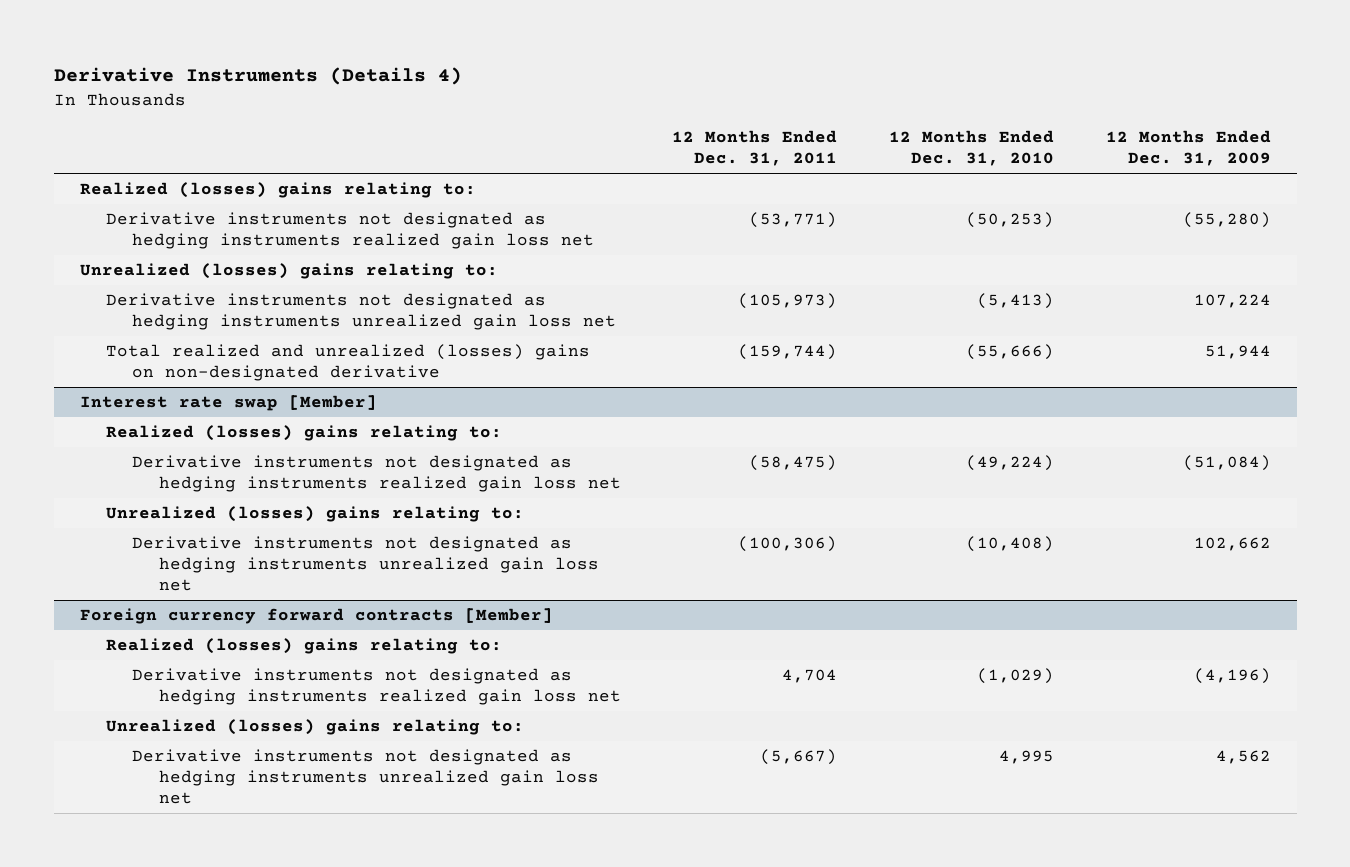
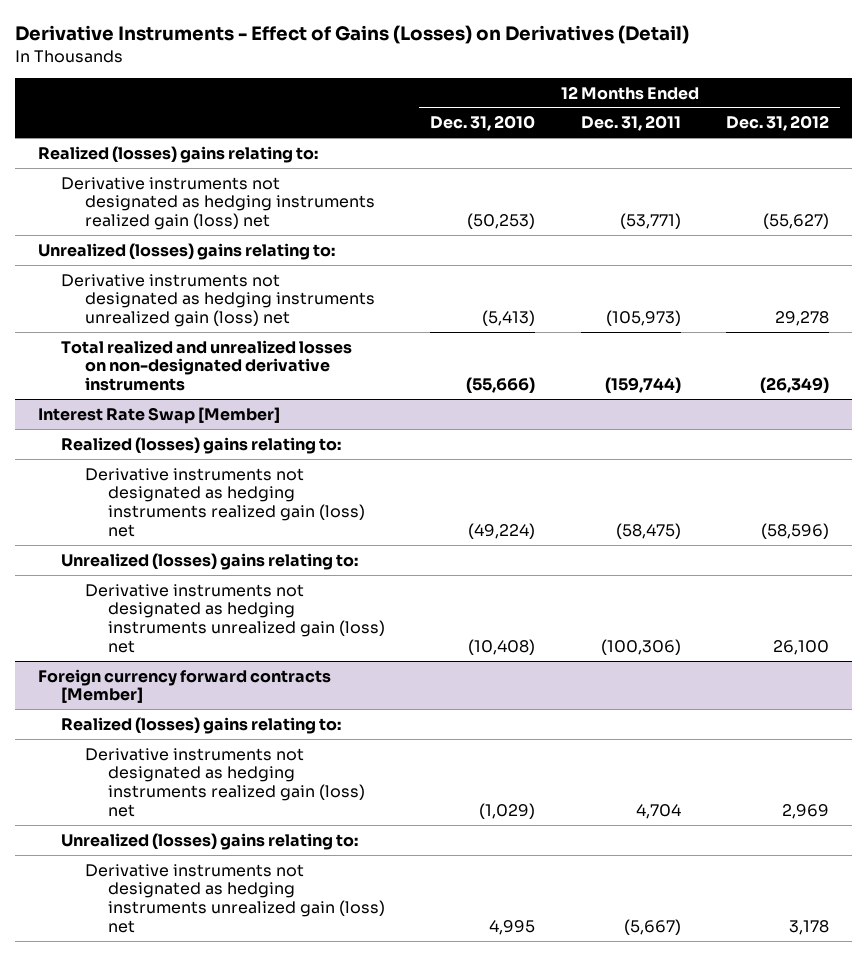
[53,66,462,85] Derivative Instruments (Details 4) -> [15,25,690,45] Derivative Instruments - Effect of Gains (Losses) on Derivatives (Detail)
[1105,130,1271,167] 12 Months Ended Dec. 31, 2009 -> none
none -> [726,115,830,132] Dec. 31, 2012
[105,212,595,250] Derivative instruments not designated as hedging instruments realized gain loss net -> [61,176,375,231] Derivative instruments not designated as hedging instruments realized gain (loss) net
[105,293,617,331] Derivative instruments not designated as hedging instruments unrealized gain loss net -> [61,273,375,328] Derivative instruments not designated as hedging instruments unrealized gain (loss) net
[105,344,590,382] Total realized and unrealized (losses) gains on non-designated derivative -> [61,339,353,392] Total realized and unrealized losses on non-designated derivative instruments
[79,395,377,412] Interest rate swap [Member] -> [37,406,280,424] Interest Rate Swap [Member]
[132,455,621,493] Derivative instruments not designated as hedging instruments realized gain loss net -> [84,467,366,537] Derivative instruments not designated as hedging instruments realized gain (loss) net
[132,536,599,592] Derivative instruments not designated as hedging instruments unrealized gain loss net -> [84,583,386,653] Derivative instruments not designated as hedging instruments unrealized gain (loss) net
[132,668,621,706] Derivative instruments not designated as hedging instruments realized gain loss net -> [84,747,366,817] Derivative instruments not designated as hedging instruments realized gain (loss) net
[132,749,599,805] Derivative instruments not designated as hedging instruments unrealized gain loss net -> [84,863,386,933] Derivative instruments not designated as hedging instruments unrealized gain (loss) net

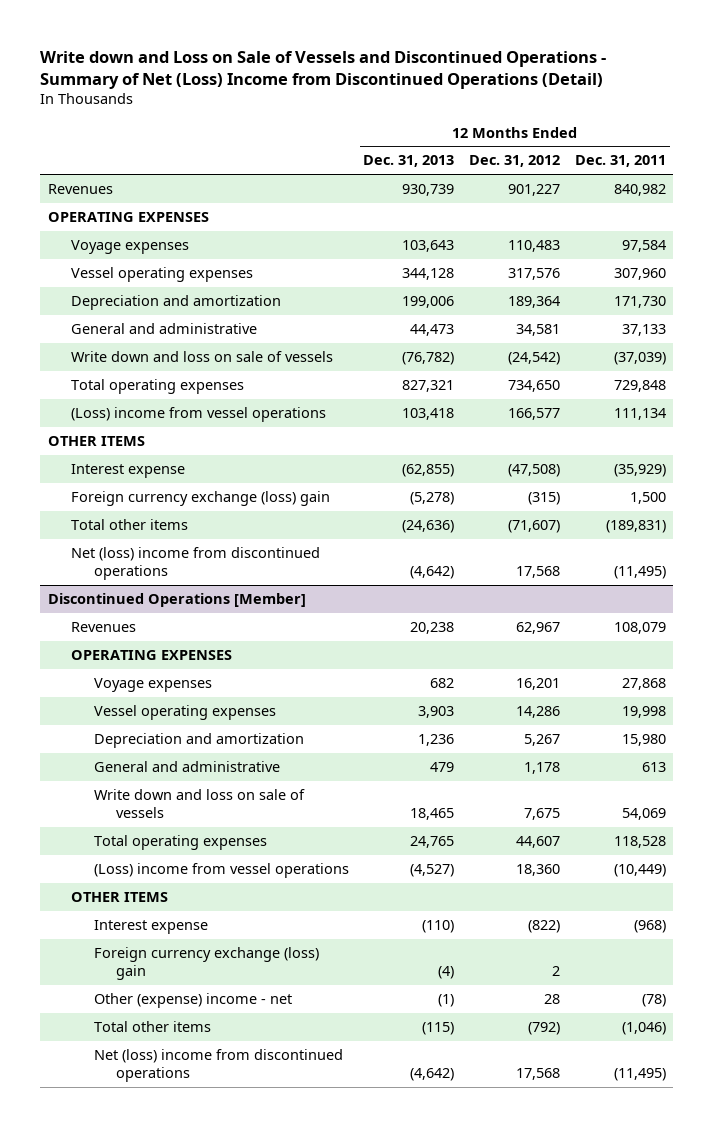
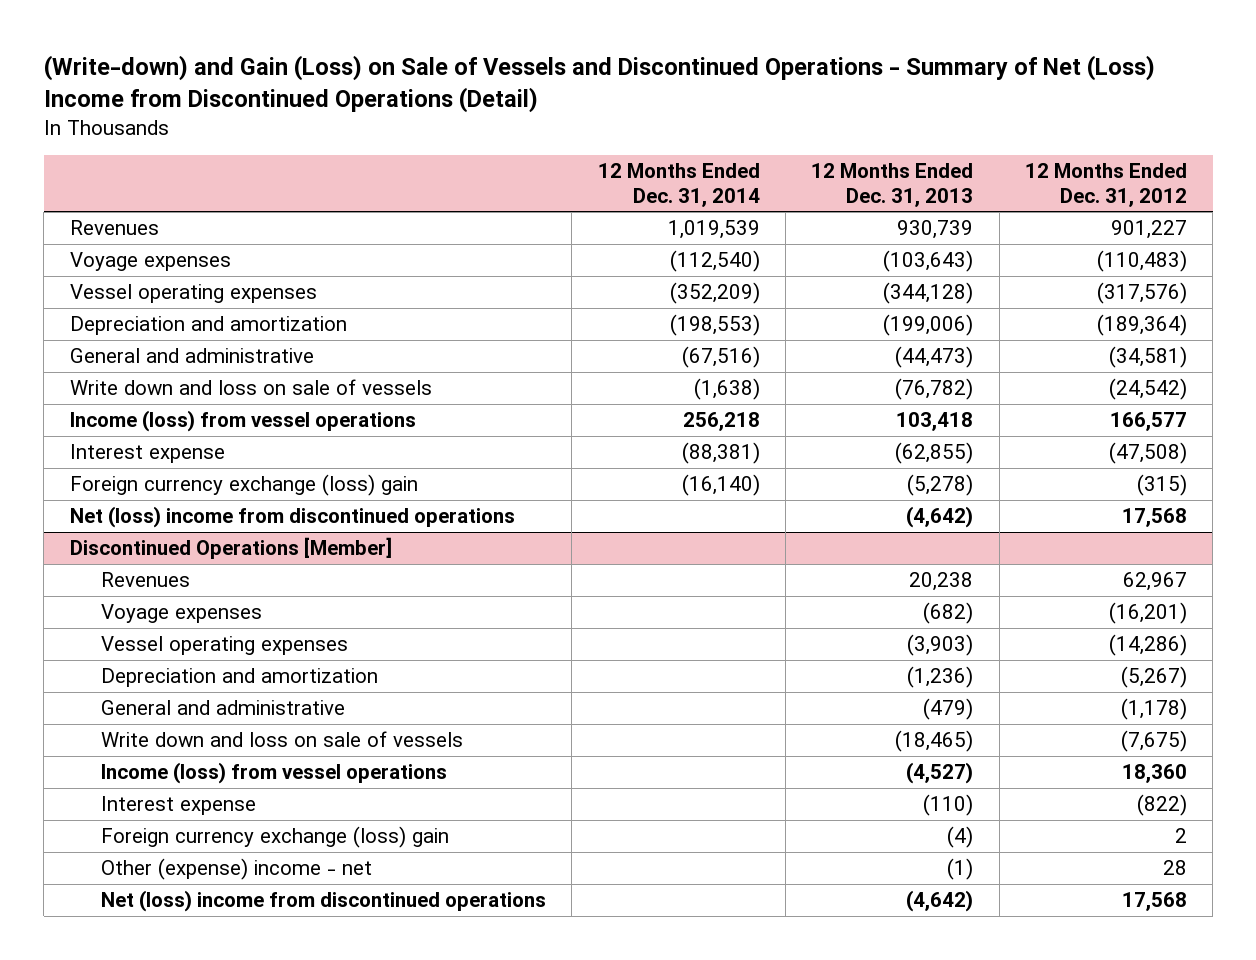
[40,50,607,89] Write down and Loss on Sale of Vessels and Discontinued Operations - Summary of Net (Loss) Income from Discontinued Operations (Detail) -> [43,55,1155,114] (Write-down) and Gain (Loss) on Sale of Vessels and Discontinued Operations - Summary of Net (Loss) Income from Discontinued Operations (Detail)
[574,155,666,168] Dec. 31, 2011 -> none
none -> [597,163,760,207] 12 Months Ended Dec. 31, 2014
[47,212,209,223] OPERATING EXPENSES -> none
[402,240,455,253] 103,643 -> [883,250,974,273] (103,643)
[508,240,561,253] 110,483 -> [1096,250,1187,273] (110,483)
[402,268,455,281] 344,128 -> [883,282,974,305] (344,128)
[508,268,561,281] 317,576 -> [1096,282,1187,305] (317,576)
[402,296,455,309] 199,006 -> [883,314,974,337] (199,006)
[508,296,561,309] 189,364 -> [1096,314,1187,337] (189,364)
[410,324,455,337] 44,473 -> [895,346,974,369] (44,473)
[516,324,561,337] 34,581 -> [1108,346,1187,369] (34,581)
[70,379,244,395] Total operating expenses -> none
[47,436,145,447] OTHER ITEMS -> none
[70,407,326,423] (Loss) income from vessel operations -> [69,410,416,433] Income (loss) from vessel operations
[70,519,188,531] Total other items -> none
[70,650,232,661] OPERATING EXPENSES -> none
[93,835,267,851] Total operating expenses -> none
[70,892,168,903] OTHER ITEMS -> none
[430,678,455,689] 682 -> [923,602,974,625] (682)
[516,678,561,691] 16,201 -> [1108,602,1187,625] (16,201)
[418,706,455,719] 3,903 -> [907,634,974,657] (3,903)
[516,706,561,719] 14,286 -> [1108,634,1187,657] (14,286)
[418,734,455,747] 1,236 -> [907,666,974,689] (1,236)
[524,734,561,747] 5,267 -> [1120,666,1187,689] (5,267)
[430,762,455,773] 479 -> [923,698,974,721] (479)
[524,762,561,775] 1,178 -> [1120,698,1187,721] (1,178)
[410,807,455,820] 18,465 -> [895,730,974,753] (18,465)
[524,807,561,820] 7,675 -> [1120,730,1187,753] (7,675)
[93,863,349,879] (Loss) income from vessel operations -> [101,762,448,785] Income (loss) from vessel operations
[93,1021,211,1033] Total other items -> none

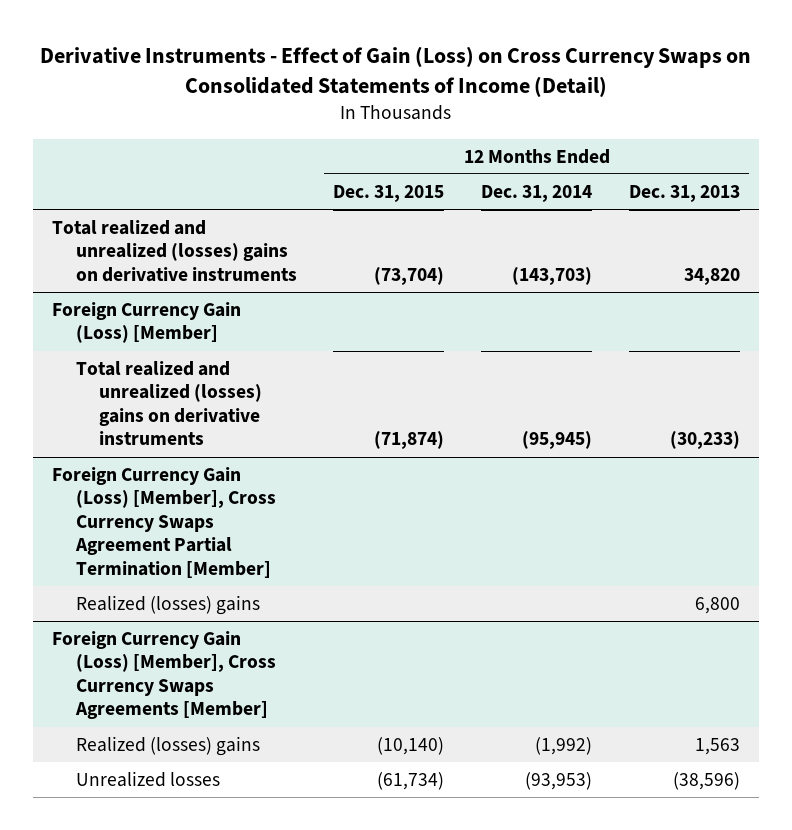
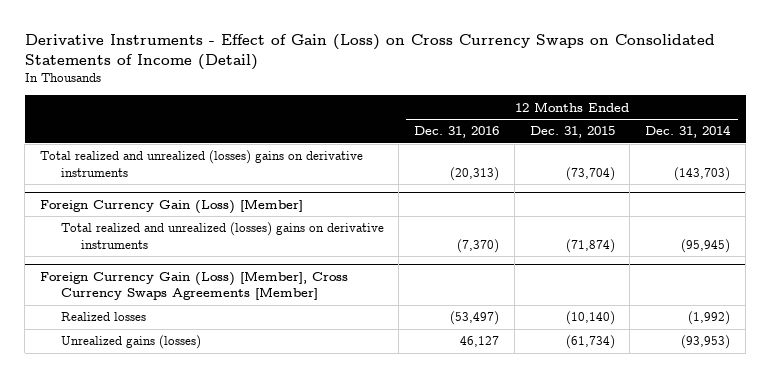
[629,184,741,202] Dec. 31, 2013 -> none
none -> [414,126,500,139] Dec. 31, 2016
[51,467,276,578] Foreign Currency Gain (Loss) [Member], Cross Currency Swaps Agreement Partial Termination [Member] -> none
[75,595,260,616] Realized (losses) gains -> none
[75,736,260,757] Realized (losses) gains -> [60,312,146,322] Realized losses
[75,771,220,788] Unrealized losses -> [60,335,201,350] Unrealized gains (losses)

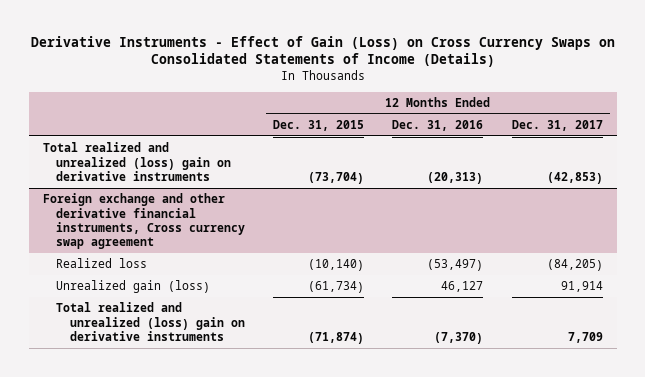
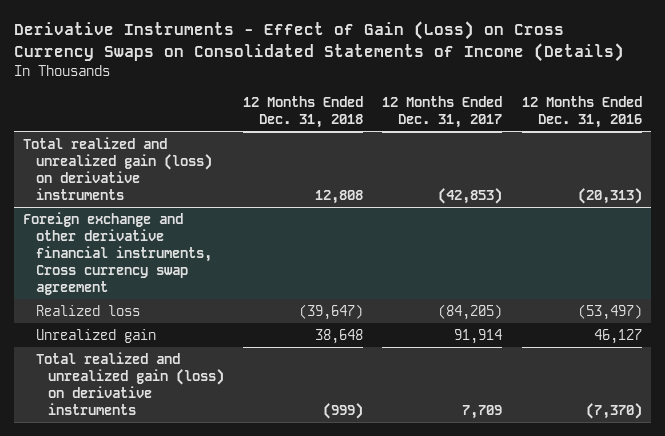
[273,119,365,131] Dec. 31, 2015 -> none
none -> [243,95,364,128] 12 Months Ended Dec. 31, 2018
[42,142,232,181] Total realized and unrealized (loss) gain on derivative instruments -> [23,137,212,200] Total realized and unrealized gain (loss) on derivative instruments
[56,280,211,294] Unrealized gain (loss) -> [35,329,156,344] Unrealized gain
[56,302,245,341] Total realized and unrealized (loss) gain on derivative instruments -> [35,352,225,415] Total realized and unrealized gain (loss) on derivative instruments

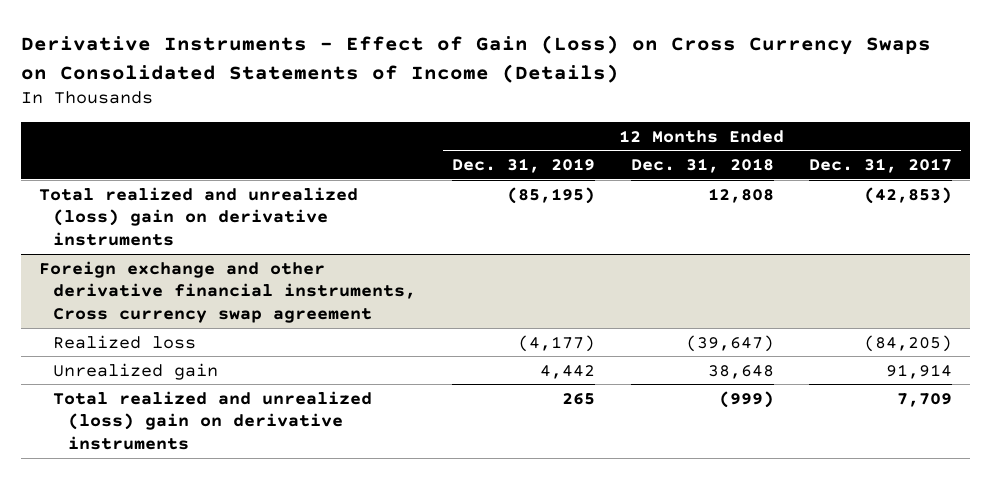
[521,95,642,128] 12 Months Ended Dec. 31, 2016 -> none
none -> [451,157,595,173] Dec. 31, 2019
[23,137,212,200] Total realized and unrealized gain (loss) on derivative instruments -> [38,186,358,247] Total realized and unrealized (loss) gain on derivative instruments
[35,352,225,415] Total realized and unrealized gain (loss) on derivative instruments -> [53,390,373,451] Total realized and unrealized (loss) gain on derivative instruments

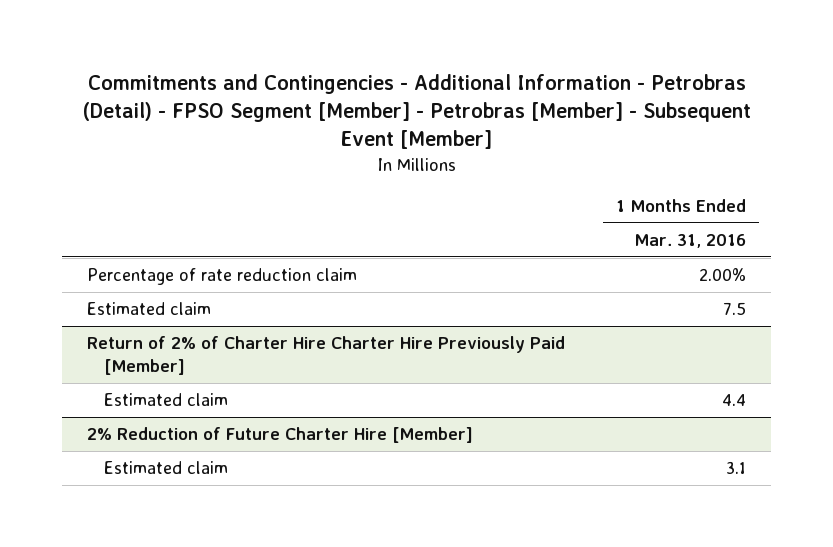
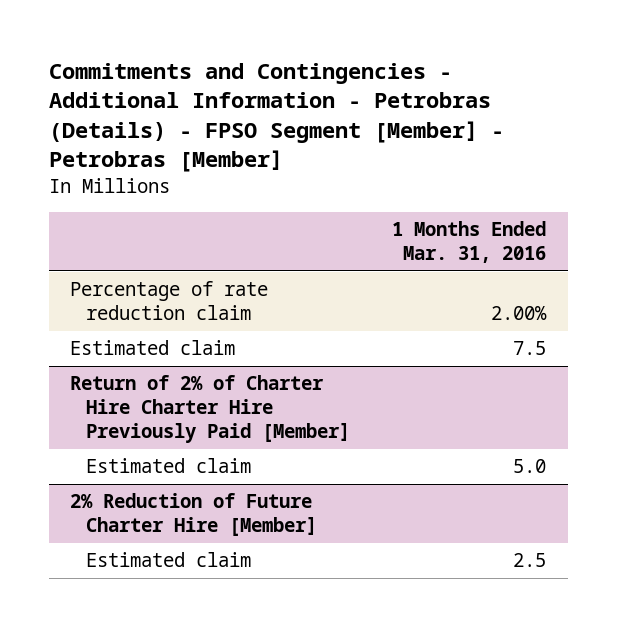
[82,74,751,150] Commitments and Contingencies - Additional Information - Petrobras (Detail) - FPSO Segment [Member] - Petrobras [Member] - Subsequent Event [Member] -> [49,62,505,173] Commitments and Contingencies - Additional Information - Petrobras (Details) - FPSO Segment [Member] - Petrobras [Member]
[722,394,747,407] 4.4 -> [513,459,547,474] 5.0
[726,461,747,475] 3.1 -> [513,553,547,568] 2.5

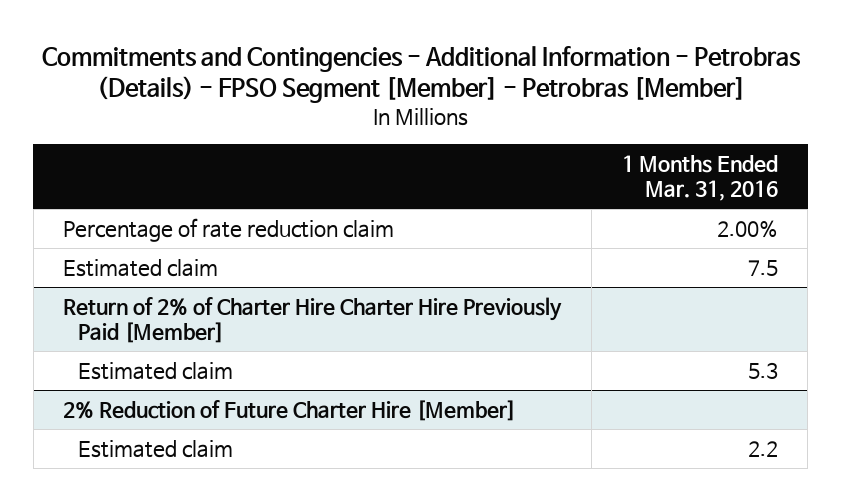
[513,459,547,474] 5.0 -> [747,361,778,379] 5.3
[513,553,547,568] 2.5 -> [747,440,778,457] 2.2

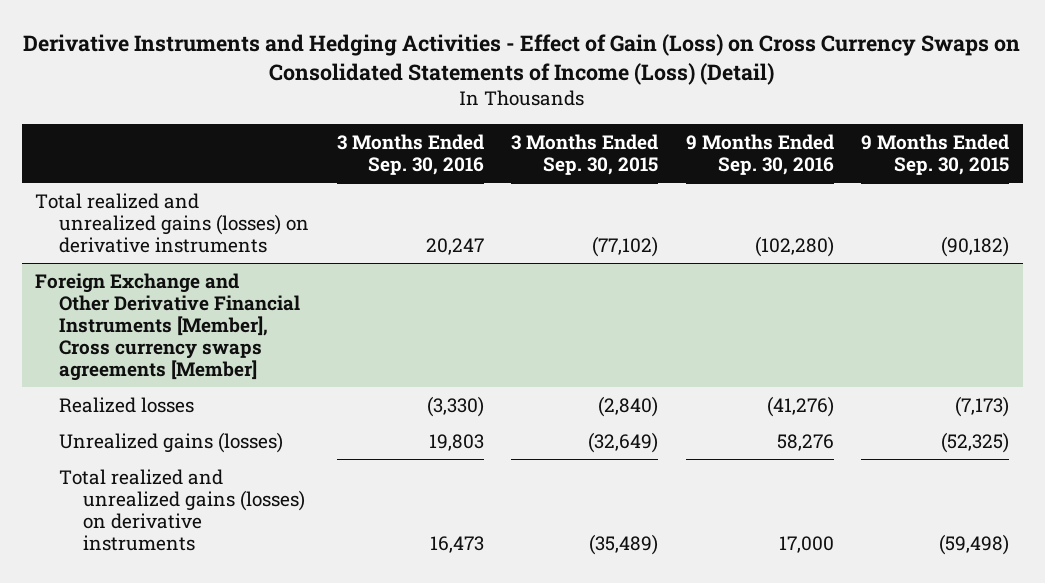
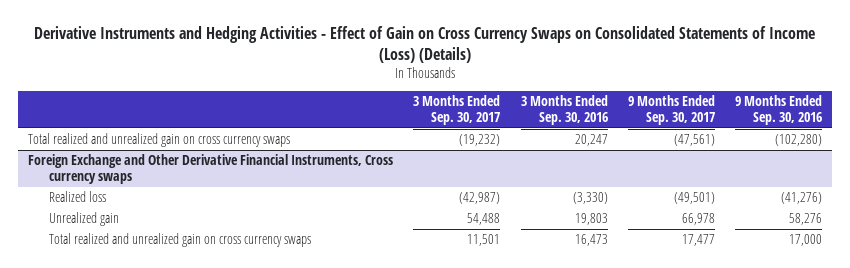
[23,33,1021,85] Derivative Instruments and Hedging Activities - Effect of Gain (Loss) on Cross Currency Swaps on Consolidated Statements of Income (Loss) (Detail) -> [34,25,816,63] Derivative Instruments and Hedging Activities - Effect of Gain on Cross Currency Swaps on Consolidated Statements of Income (Loss) (Details)
[511,133,659,175] 3 Months Ended Sep. 30, 2015 -> none
[861,133,1010,175] 9 Months Ended Sep. 30, 2015 -> none
none -> [413,95,501,126] 3 Months Ended Sep. 30, 2017
none -> [627,95,715,126] 9 Months Ended Sep. 30, 2017
[35,192,310,253] Total realized and unrealized gains (losses) on derivative instruments -> [28,133,291,148] Total realized and unrealized gain on cross currency swaps
[35,272,301,381] Foreign Exchange and Other Derivative Financial Instruments [Member], Cross currency swaps agreements [Member] -> [28,154,394,185] Foreign Exchange and Other Derivative Financial Instruments, Cross currency swaps
[59,396,195,413] Realized losses -> [48,191,106,203] Realized loss
[59,431,284,453] Unrealized gains (losses) -> [48,212,119,227] Unrealized gain
[59,468,305,551] Total realized and unrealized gains (losses) on derivative instruments -> [48,233,311,248] Total realized and unrealized gain on cross currency swaps

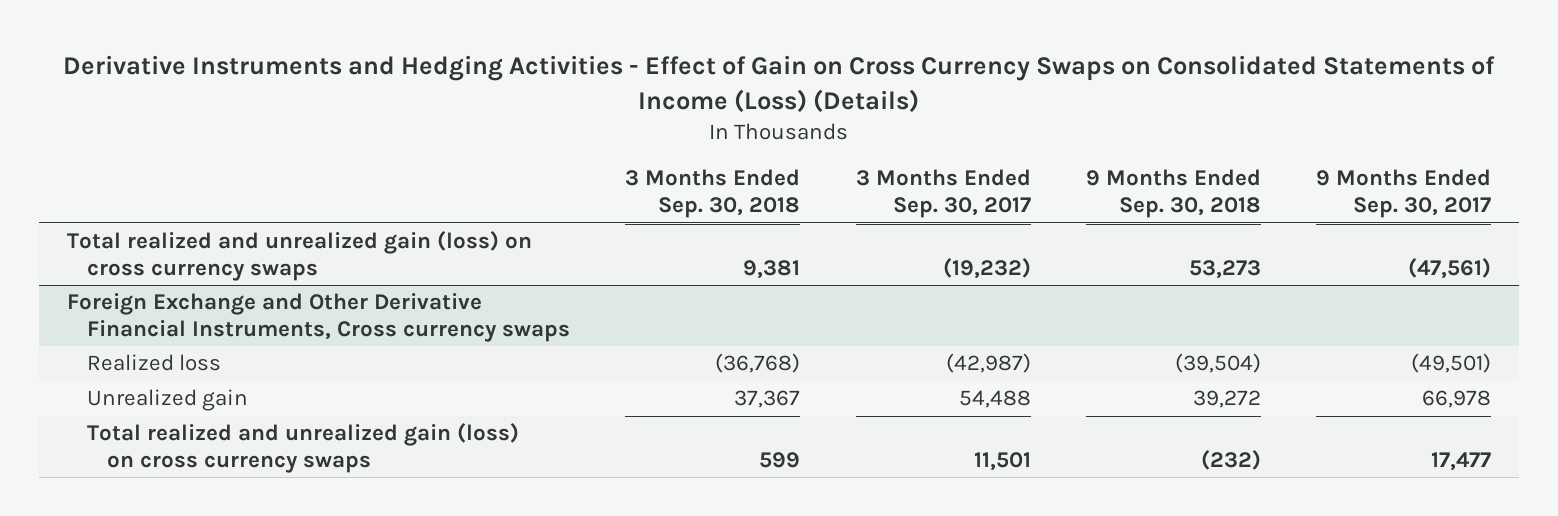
[520,95,608,126] 3 Months Ended Sep. 30, 2016 -> none
[735,95,823,126] 9 Months Ended Sep. 30, 2016 -> none
none -> [625,169,801,219] 3 Months Ended Sep. 30, 2018
none -> [1085,169,1261,219] 9 Months Ended Sep. 30, 2018
[28,133,291,148] Total realized and unrealized gain on cross currency swaps -> [66,231,532,282] Total realized and unrealized gain (loss) on cross currency swaps
[48,233,311,248] Total realized and unrealized gain on cross currency swaps -> [87,423,520,474] Total realized and unrealized gain (loss) on cross currency swaps

